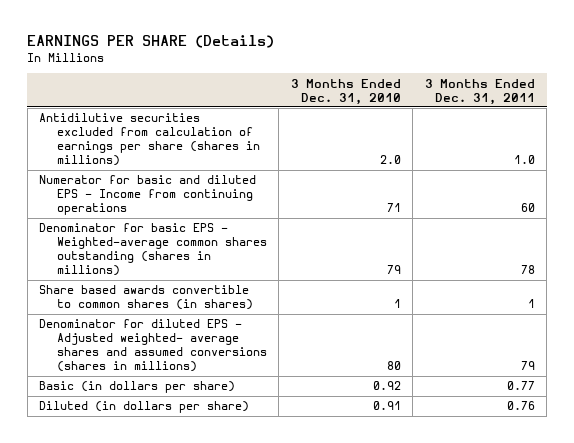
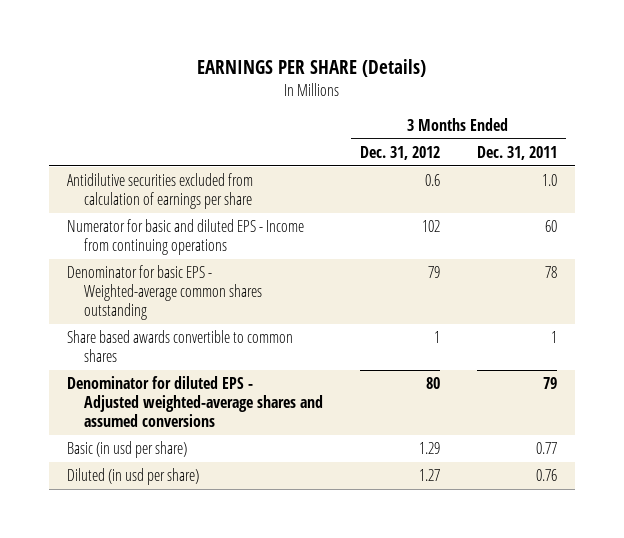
[290,78,401,105] 3 Months Ended Dec. 31, 2010 -> none
none -> [359,145,440,160] Dec. 31, 2012
[39,113,260,167] Antidilutive securities excluded from calculation of earnings per share (shares in millions) -> [67,173,254,210] Antidilutive securities excluded from calculation of earnings per share
[39,223,267,277] Denominator for basic EPS - Weighted-average common shares outstanding (shares in millions) -> [67,265,262,320] Denominator for basic EPS - Weighted-average common shares outstanding
[39,285,253,311] Share based awards convertible to common shares (in shares) -> [67,330,294,363] Share based awards convertible to common shares
[39,319,267,373] Denominator for diluted EPS - Adjusted weighted- average shares and assumed conversions (shares in millions) -> [67,376,323,427] Denominator for diluted EPS - Adjusted weighted-average shares and assumed conversions
[39,381,236,394] Basic (in dollars per share) -> [67,441,188,459] Basic (in usd per share)
[39,401,250,414] Diluted (in dollars per share) -> [67,468,200,486] Diluted (in usd per share)

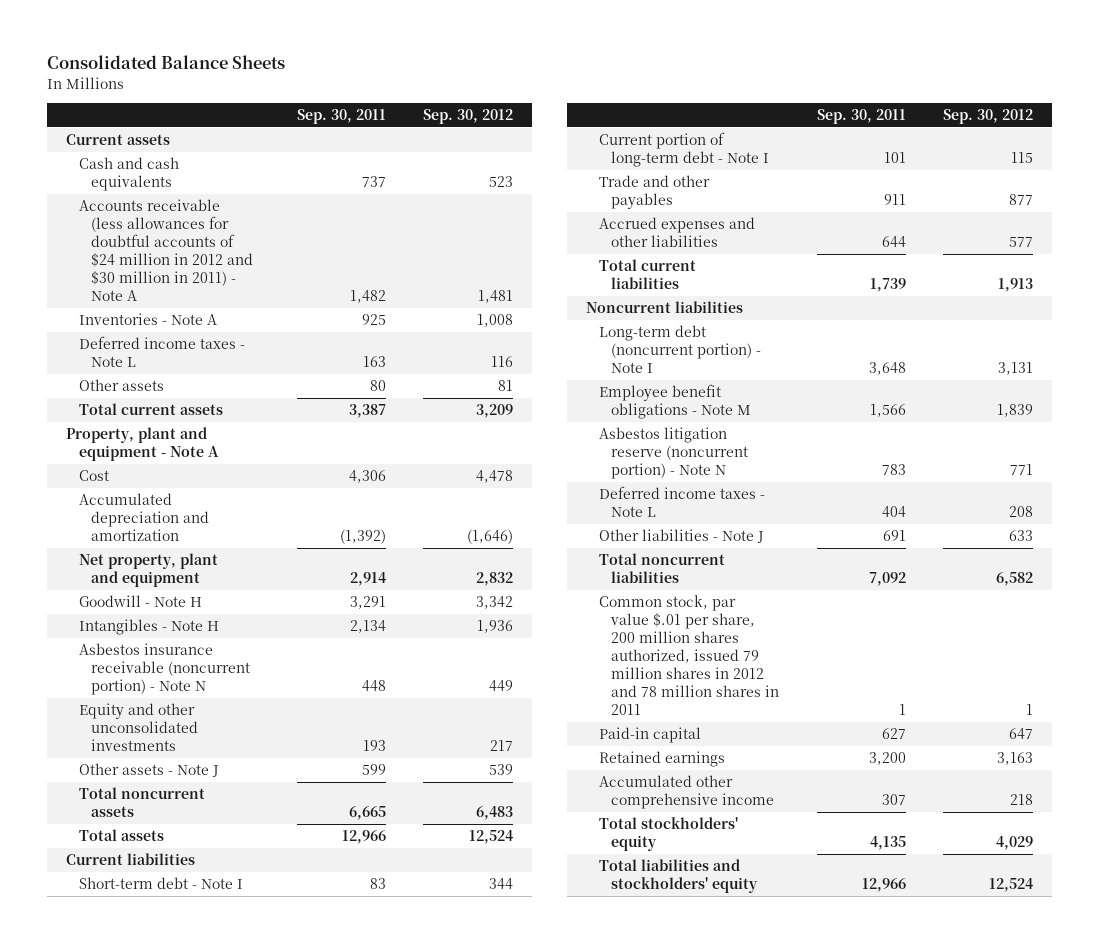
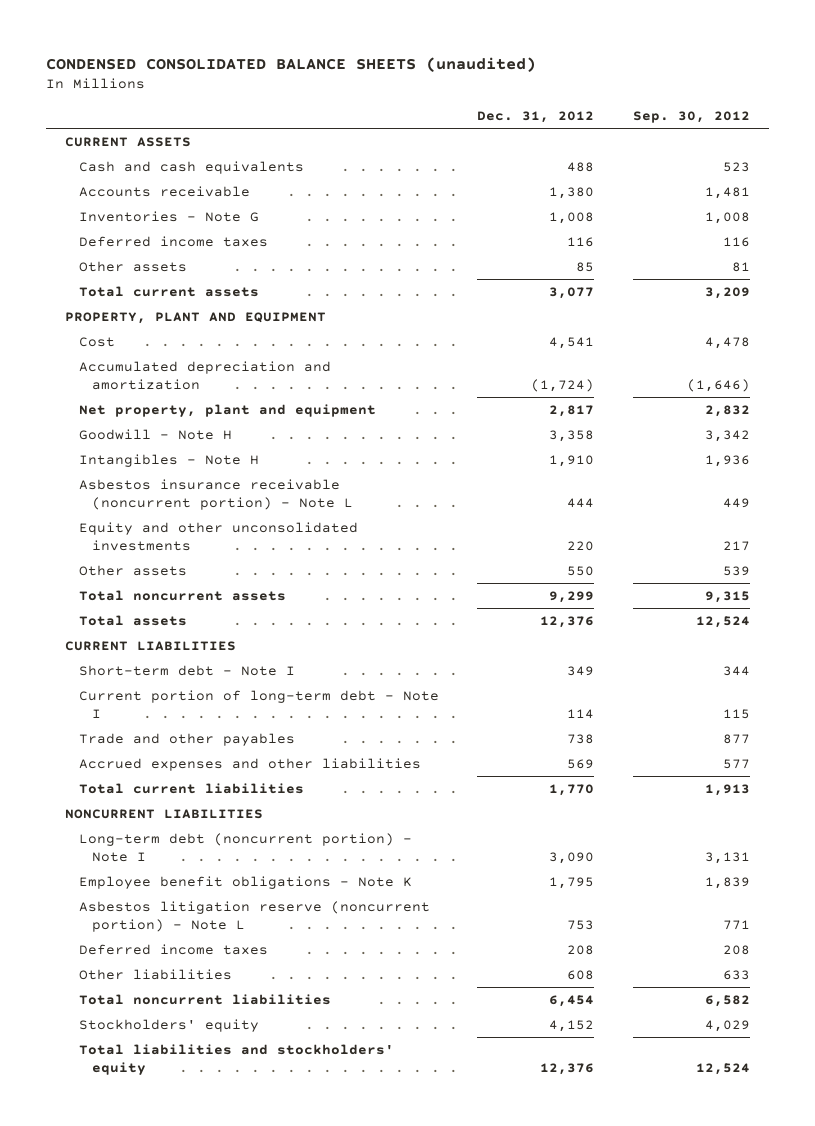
[47,55,286,70] Consolidated Balance Sheets -> [45,56,536,72] CONDENSED CONSOLIDATED BALANCE SHEETS (unaudited)
[296,109,386,125] Sep. 30, 2011 -> none
none -> [477,110,595,123] Dec. 31, 2012
[66,134,171,146] Current assets -> [65,136,192,147] CURRENT ASSETS
[78,199,254,302] Accounts receivable (less allowances for doubtful accounts of $24 million in 2012 and $30 million in 2011) - Note A -> [78,185,250,197] Accounts receivable
[78,313,217,326] Inventories - Note A -> [78,210,259,222] Inventories - Note G
[78,336,245,368] Deferred income taxes - Note L -> [78,235,268,247] Deferred income taxes
[66,427,219,462] Property, plant and equipment - Note A -> [65,311,327,324] PROPERTY, PLANT AND EQUIPMENT
[78,643,251,696] Asbestos insurance receivable (noncurrent portion) - Note N -> [78,478,354,511] Asbestos insurance receivable (noncurrent portion) - Note L
[78,763,219,778] Other assets - Note J -> [78,564,187,576] Other assets
[476,806,514,821] 6,483 -> [704,590,750,603] 9,315
[66,853,196,866] Current liabilities -> [65,640,237,651] CURRENT LIABILITIES
[586,301,744,314] Noncurrent liabilities -> [65,808,264,819] NONCURRENT LIABILITIES
[598,384,752,420] Employee benefit obligations - Note M -> [78,875,412,889] Employee benefit obligations - Note K
[598,427,749,480] Asbestos litigation reserve (noncurrent portion) - Note N -> [78,900,430,933] Asbestos litigation reserve (noncurrent portion) - Note L
[598,486,765,518] Deferred income taxes - Note L -> [78,943,268,955] Deferred income taxes
[598,529,764,544] Other liabilities - Note J -> [78,968,232,980] Other liabilities
[598,595,780,716] Common stock, par value $.01 per share, 200 million shares authorized, issued 79 million shares in 2012 and 78 million shares in 2011 -> none
[598,727,701,744] Paid-in capital -> none
[598,751,725,768] Retained earnings -> none
[598,775,775,810] Accumulated other comprehensive income -> none
[598,817,738,852] Total stockholders' equity -> [78,1018,259,1032] Stockholders' equity

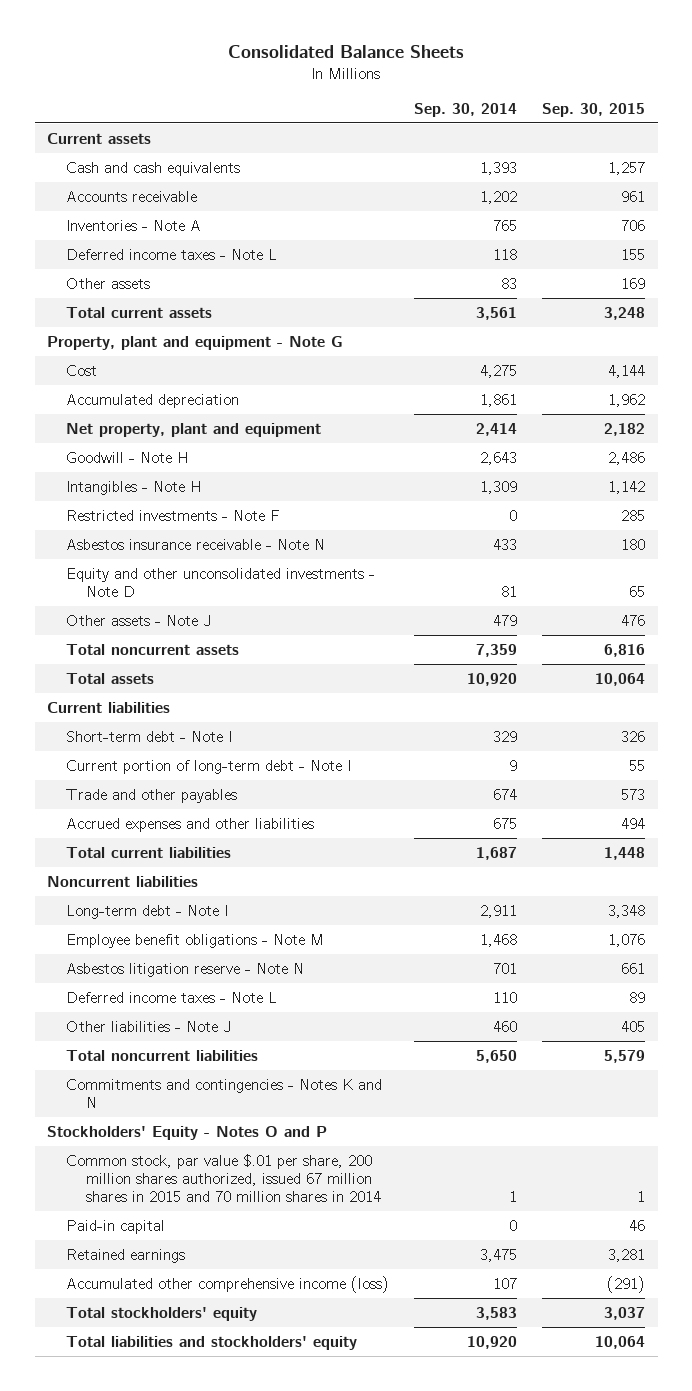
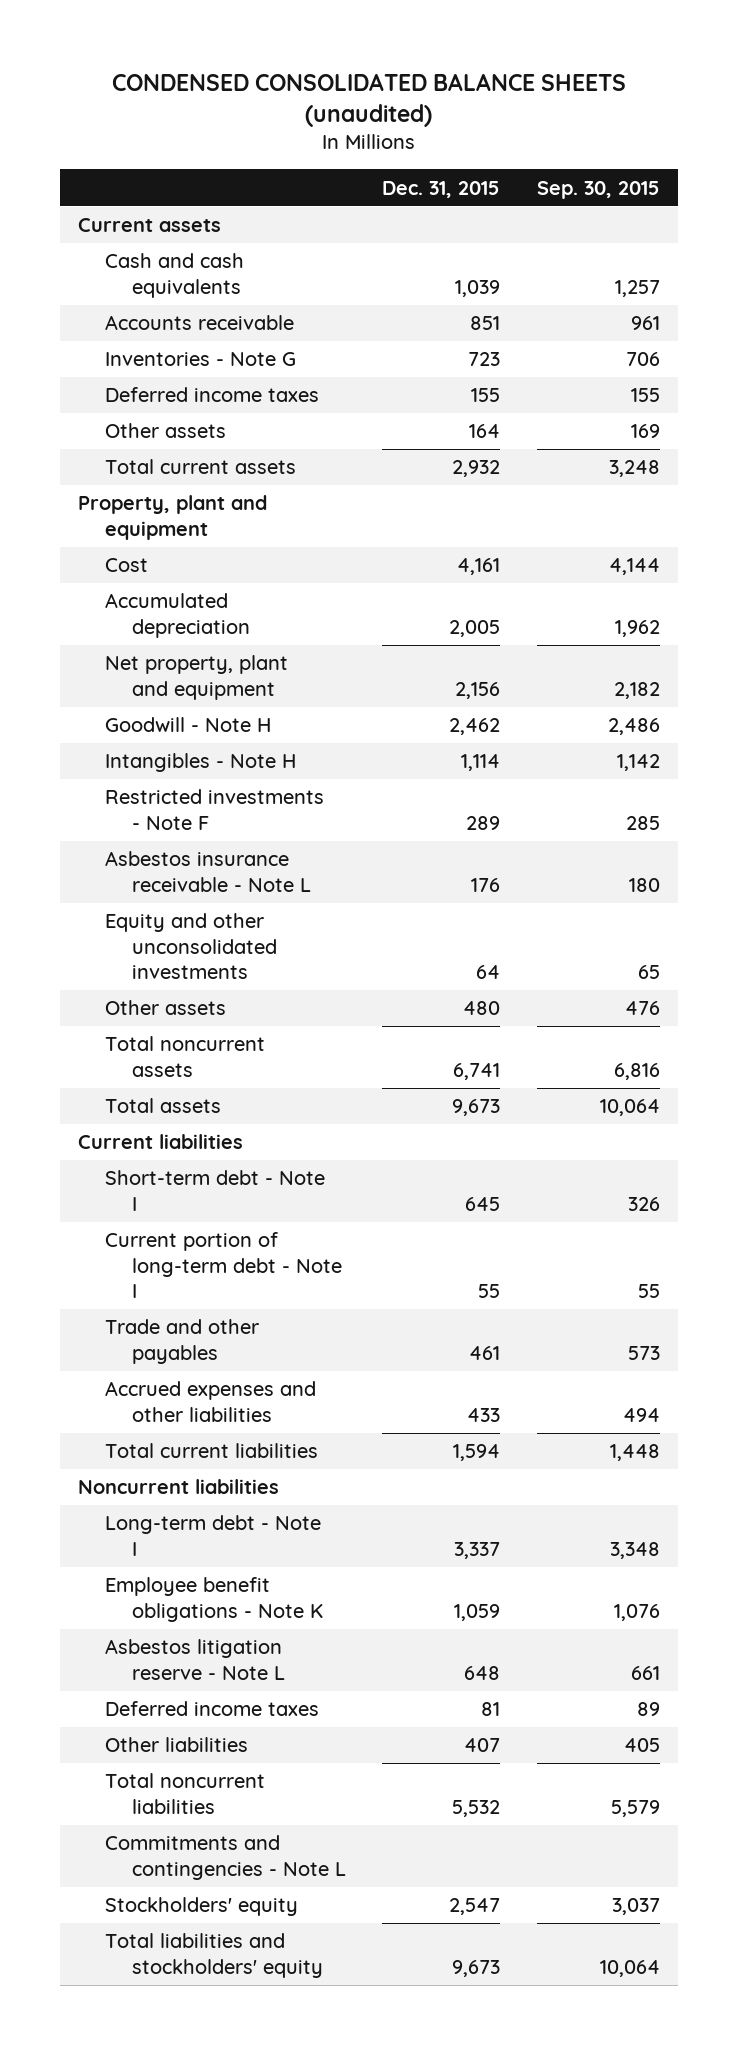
[228,45,465,59] Consolidated Balance Sheets -> [112,72,627,128] CONDENSED CONSOLIDATED BALANCE SHEETS (unaudited)
[414,102,518,117] Sep. 30, 2014 -> none
none -> [382,180,501,198] Dec. 31, 2015
[66,219,202,231] Inventories - Note A -> [104,352,296,367] Inventories - Note G
[66,248,278,260] Deferred income taxes - Note L -> [104,387,319,403] Deferred income taxes
[46,335,343,350] Property, plant and equipment - Note G -> [78,495,268,540] Property, plant and equipment
[66,538,326,550] Asbestos insurance receivable - Note N -> [104,851,311,892] Asbestos insurance receivable - Note L
[66,567,376,597] Equity and other unconsolidated investments - Note D -> [104,913,277,979] Equity and other unconsolidated investments
[66,614,212,626] Other assets - Note J -> [104,1000,226,1016] Other assets
[66,933,325,948] Employee benefit obligations - Note M -> [104,1577,323,1622] Employee benefit obligations - Note K
[66,962,305,977] Asbestos litigation reserve - Note N -> [104,1639,285,1680] Asbestos litigation reserve - Note L
[66,991,278,1003] Deferred income taxes - Note L -> [104,1701,319,1717] Deferred income taxes
[66,1020,232,1032] Other liabilities - Note J -> [104,1737,248,1753] Other liabilities
[46,1125,327,1140] Stockholders' Equity - Notes O and P -> none
[66,1153,381,1202] Common stock, par value $.01 per share, 200 million shares authorized, issued 67 million shares in 2015 and 70 million shares in 2014 -> none
[66,1219,166,1234] Paid-in capital -> none
[66,1248,186,1263] Retained earnings -> none
[66,1275,390,1293] Accumulated other comprehensive income (loss) -> none
[66,1078,383,1108] Commitments and contingencies - Notes K and N -> [104,1835,346,1880] Commitments and contingencies - Note L
[66,1306,258,1321] Total stockholders' equity -> [104,1897,298,1917] Stockholders' equity

